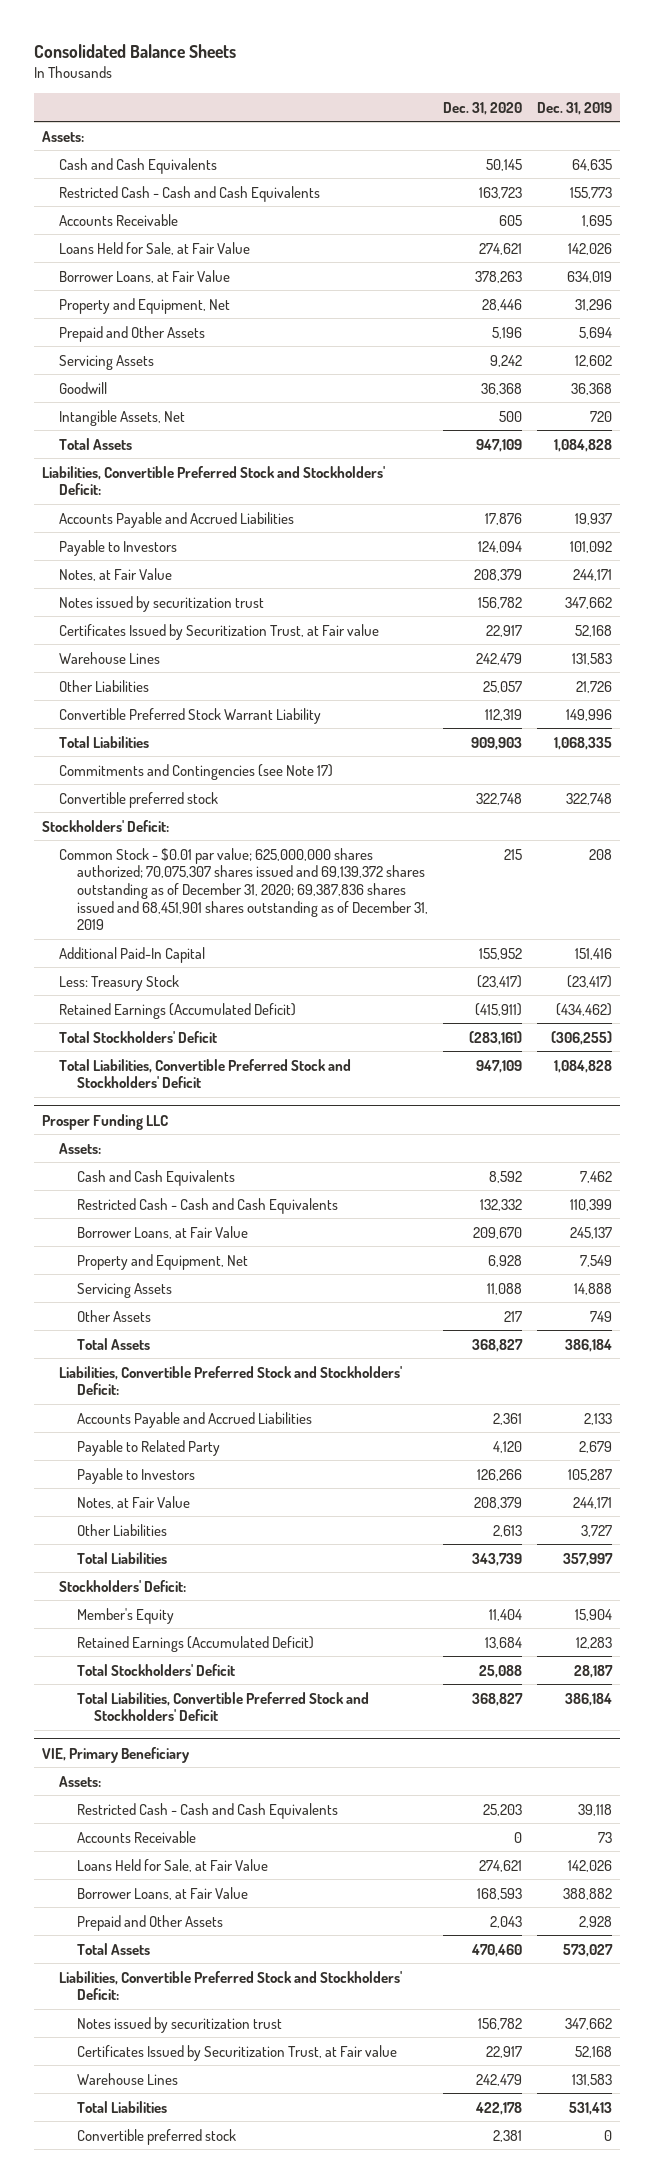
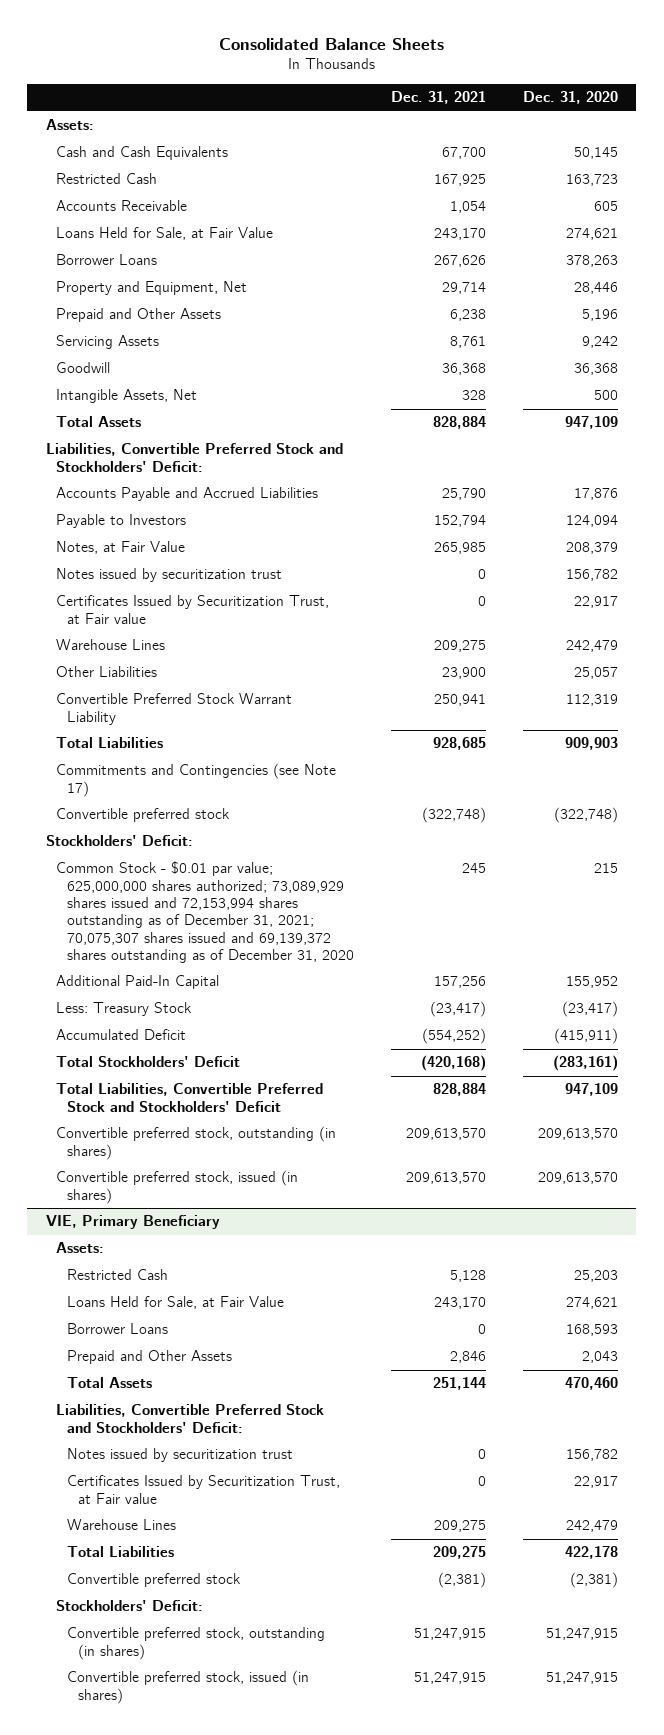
[537,101,613,115] Dec. 31, 2019 -> none
none -> [390,91,486,105] Dec. 31, 2021
[59,185,321,202] Restricted Cash - Cash and Cash Equivalents -> [56,173,158,185] Restricted Cash
[59,269,231,283] Borrower Loans, at Fair Value -> [56,254,158,266] Borrower Loans
[476,792,523,805] 322,748 -> [553,807,618,824] (322,748)
[59,847,428,931] Common Stock - $0.01 par value; 625,000,000 shares authorized; 70,075,307 shares issued and 69,139,372 shares outstanding as of December 31, 2020; 69,387,836 shares issued and 68,451,901 shares outstanding as of December 31, 2019 -> [56,861,354,963] Common Stock - $0.01 par value; 625,000,000 shares authorized; 73,089,929 shares issued and 72,153,994 shares outstanding as of December 31, 2021; 70,075,307 shares issued and 69,139,372 shares outstanding as of December 31, 2020
[59,1002,297,1019] Retained Earnings (Accumulated Deficit) -> [56,1029,187,1041] Accumulated Deficit
[41,1113,168,1130] Prosper Funding LLC -> none
[59,1142,102,1154] Assets: -> none
[76,1169,235,1186] Cash and Cash Equivalents -> none
[76,1197,338,1214] Restricted Cash - Cash and Cash Equivalents -> none
[76,1225,248,1239] Borrower Loans, at Fair Value -> none
[76,1253,248,1270] Property and Equipment, Net -> none
[76,1282,172,1298] Servicing Assets -> none
[76,1309,151,1322] Other Assets -> none
[76,1337,150,1350] Total Assets -> none
[59,1365,403,1396] Liabilities, Convertible Preferred Stock and Stockholders' Deficit: -> none
[76,1411,312,1428] Accounts Payable and Accrued Liabilities -> none
[76,1439,220,1456] Payable to Related Party -> none
[76,1467,195,1484] Payable to Investors -> none
[76,1495,190,1509] Notes, at Fair Value -> none
[76,1523,167,1536] Other Liabilities -> none
[76,1551,167,1564] Total Liabilities -> none
[59,1579,187,1592] Stockholders' Deficit: -> none
[76,1607,174,1624] Member's Equity -> none
[76,1635,314,1652] Retained Earnings (Accumulated Deficit) -> none
[76,1663,235,1676] Total Stockholders' Deficit -> none
[76,1691,369,1722] Total Liabilities, Convertible Preferred Stock and Stockholders' Deficit -> none
none -> [56,1126,337,1160] Convertible preferred stock, outstanding (in shares)
none -> [56,1170,299,1204] Convertible preferred stock, issued (in shares)
[76,1830,196,1843] Accounts Receivable -> none
[76,1802,338,1819] Restricted Cash - Cash and Cash Equivalents -> [66,1269,168,1281] Restricted Cash
[76,1886,248,1900] Borrower Loans, at Fair Value -> [66,1323,168,1335] Borrower Loans
[493,2129,523,2142] 2,381 -> [569,1572,618,1589] (2,381)
none -> [56,1600,204,1612] Stockholders' Deficit:
none -> [66,1627,325,1660] Convertible preferred stock, outstanding (in shares)
none -> [66,1670,309,1704] Convertible preferred stock, issued (in shares)

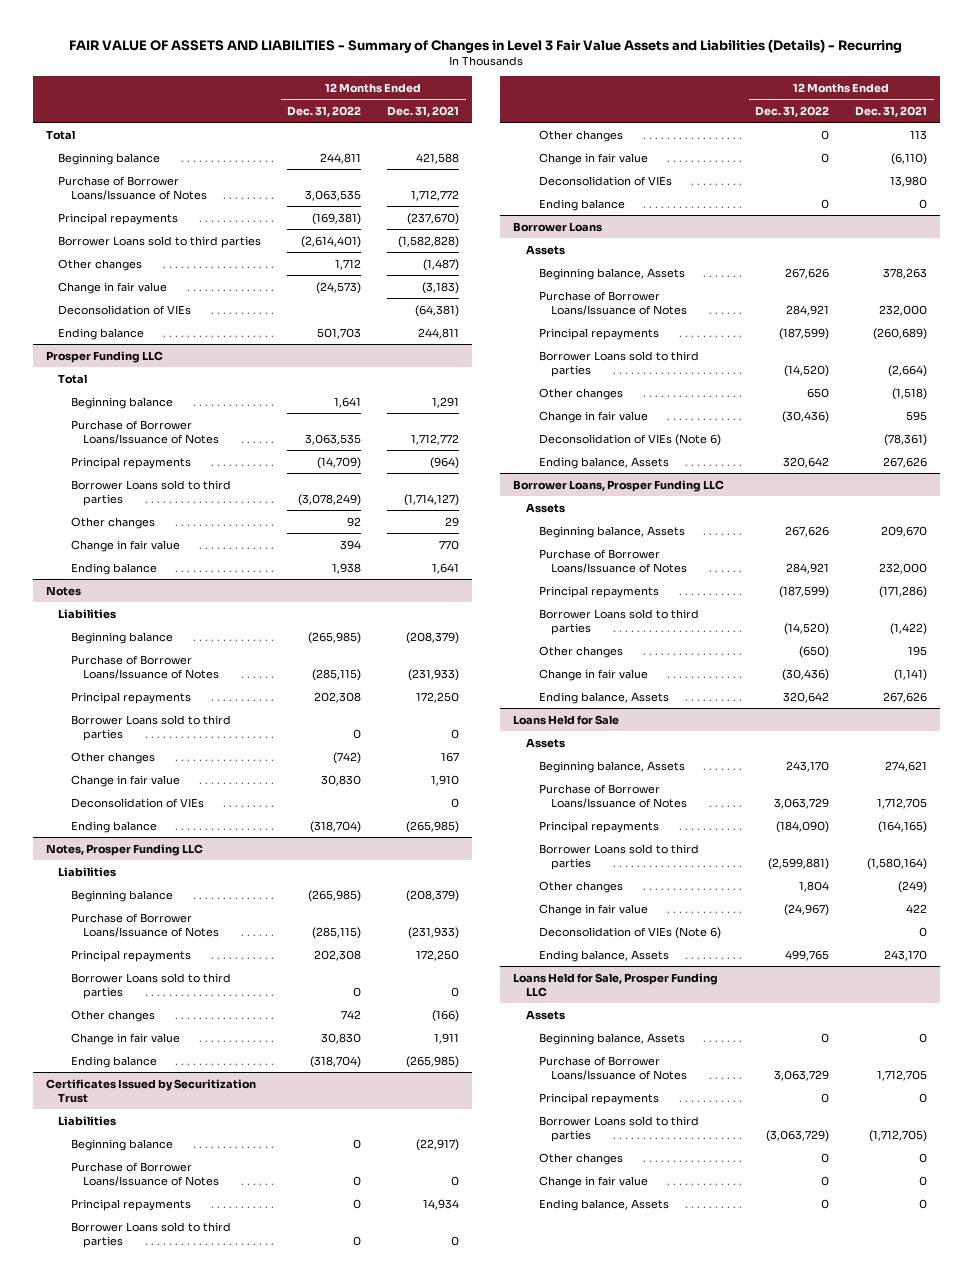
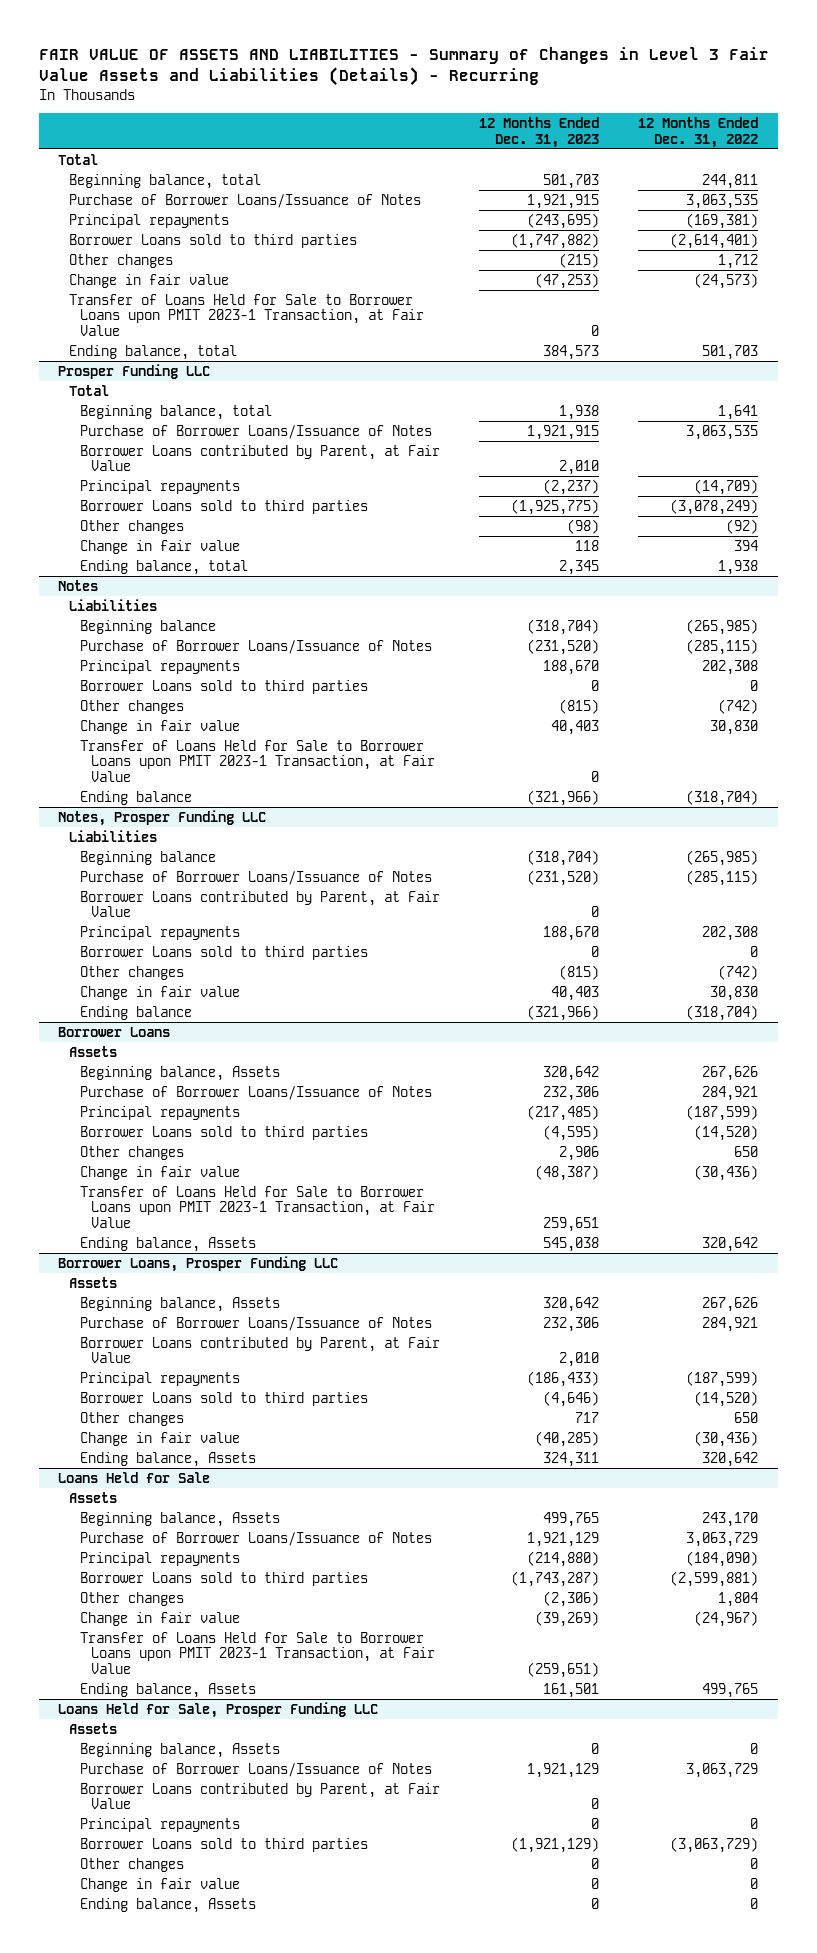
[387,105,460,117] Dec. 31, 2021 -> none
none -> [479,116,600,148] 12 Months Ended Dec. 31, 2023
[58,152,161,165] Beginning balance -> [69,173,262,189] Beginning balance, total
[58,304,192,315] Deconsolidation of VIEs -> none
none -> [69,293,425,337] Transfer of Loans Held for Sale to Borrower Loans upon PMIT 2023-1 Transaction, at Fair Value
[58,327,145,340] Ending balance -> [69,344,238,360] Ending balance, total
[70,396,173,409] Beginning balance -> [80,404,273,420] Beginning balance, total
none -> [80,444,441,472] Borrower Loans contributed by Parent, at Fair Value
[347,516,362,527] 92 -> [726,518,759,534] (92)
[70,562,157,575] Ending balance -> [80,559,249,575] Ending balance, total
[70,797,204,808] Deconsolidation of VIEs -> none
none -> [80,739,436,783] Transfer of Loans Held for Sale to Borrower Loans upon PMIT 2023-1 Transaction, at Fair Value
none -> [80,890,441,918] Borrower Loans contributed by Parent, at Fair Value
[341,1009,362,1019] 742 -> [718,964,759,980] (742)
[45,1078,256,1103] Certificates Issued by Securitization Trust -> none
[58,1115,117,1126] Liabilities -> none
[70,1138,173,1151] Beginning balance -> none
[70,1161,220,1186] Purchase of Borrower Loans/Issuance of Notes -> none
[70,1198,191,1211] Principal repayments -> none
[70,1221,231,1248] Borrower Loans sold to third parties -> none
[538,129,623,142] Other changes -> none
[538,152,648,165] Change in fair value -> none
[538,175,672,186] Deconsolidation of VIEs -> none
[538,198,625,211] Ending balance -> none
[538,433,721,446] Deconsolidation of VIEs (Note 6) -> none
none -> [80,1185,436,1229] Transfer of Loans Held for Sale to Borrower Loans upon PMIT 2023-1 Transaction, at Fair Value
none -> [80,1336,441,1364] Borrower Loans contributed by Parent, at Fair Value
[799,645,830,658] (650) -> [734,1411,759,1423] 650
[538,926,721,939] Deconsolidation of VIEs (Note 6) -> none
none -> [80,1631,436,1675] Transfer of Loans Held for Sale to Borrower Loans upon PMIT 2023-1 Transaction, at Fair Value
none -> [80,1782,441,1810] Borrower Loans contributed by Parent, at Fair Value

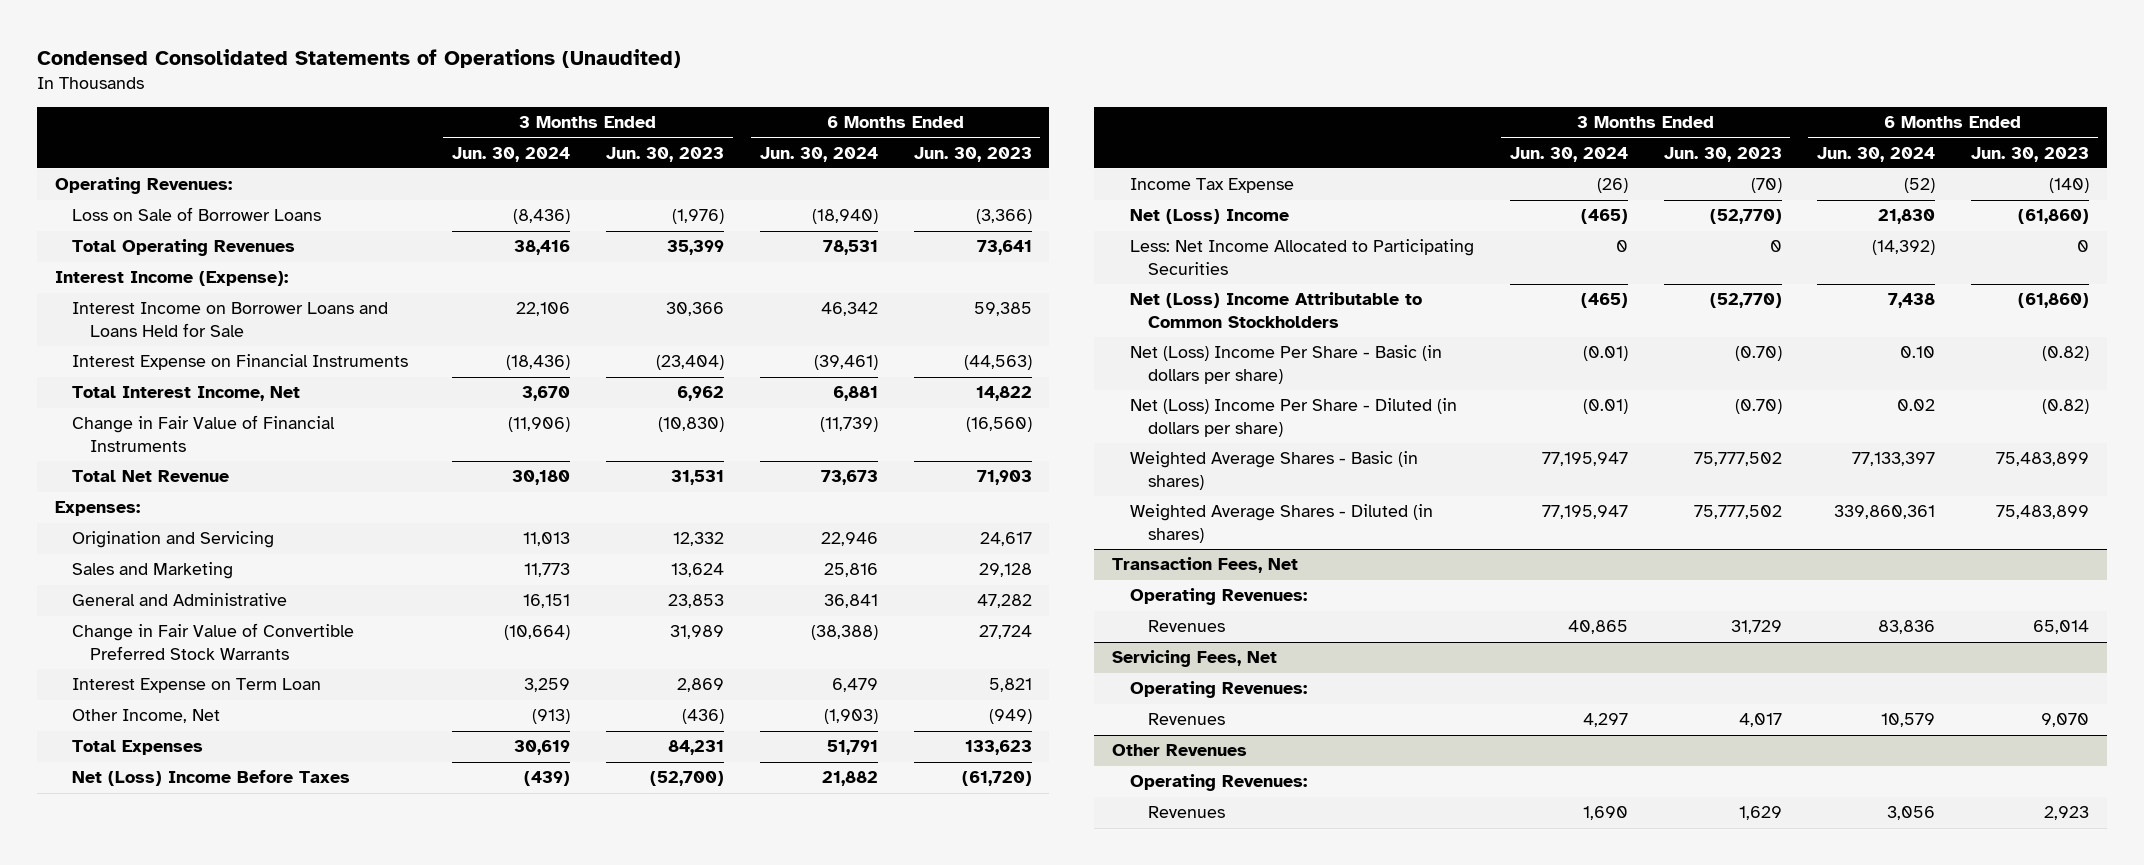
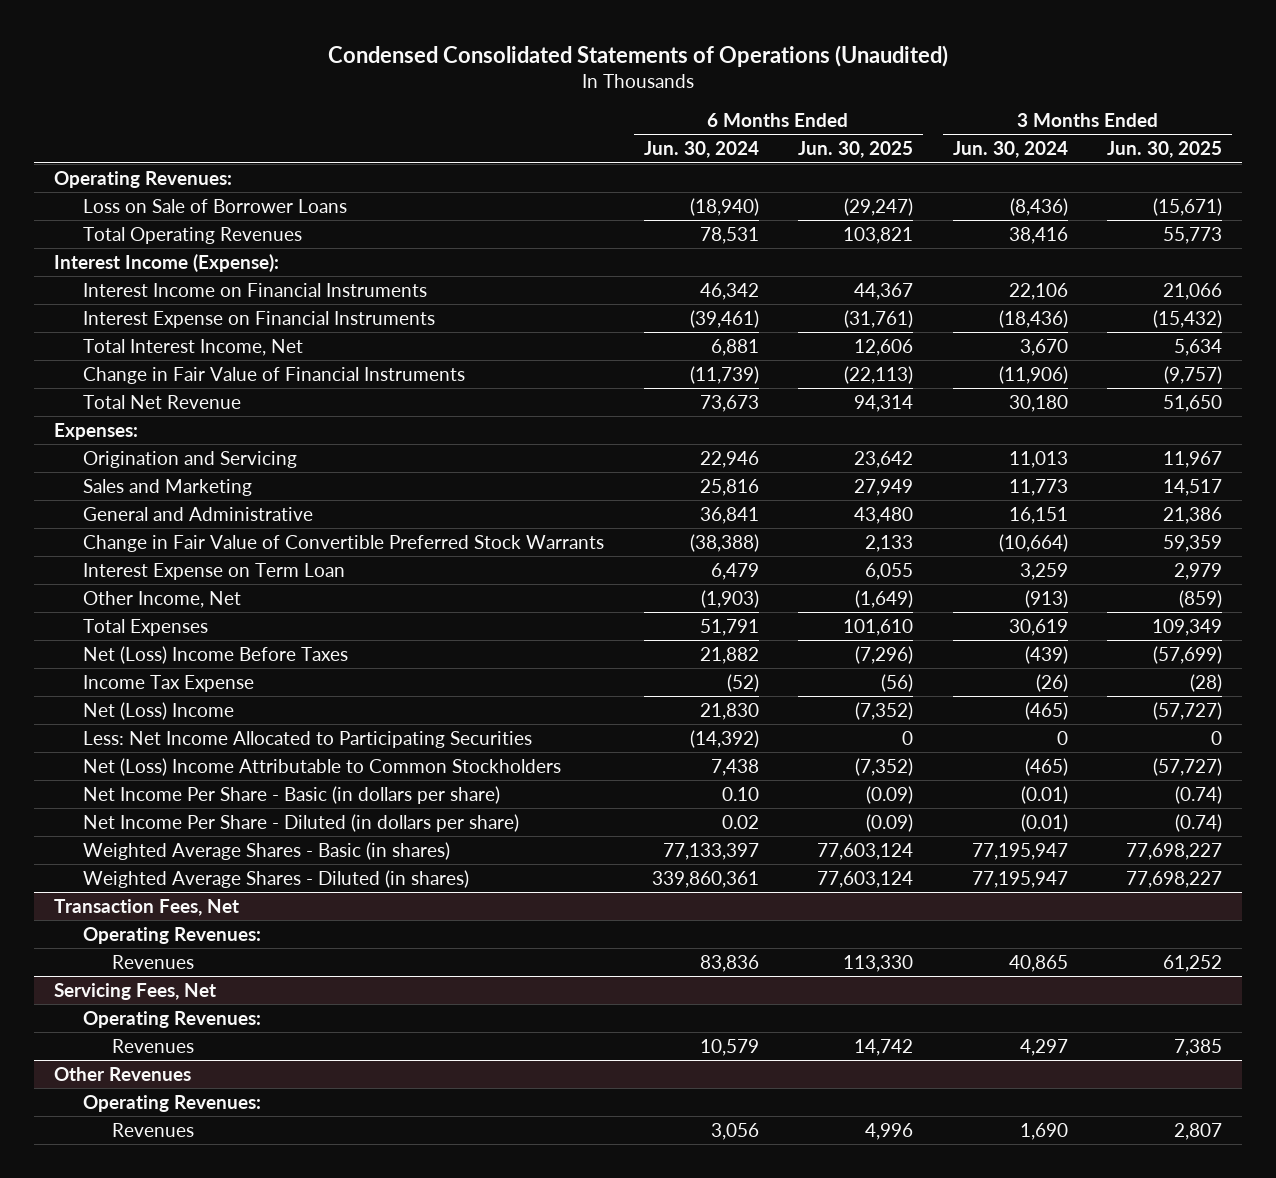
[605,146,724,162] Jun. 30, 2023 -> none
[913,146,1032,162] Jun. 30, 2023 -> none
none -> [798,141,914,159] Jun. 30, 2025
none -> [1107,141,1223,159] Jun. 30, 2025
[72,302,389,337] Interest Income on Borrower Loans and Loans Held for Sale -> [82,282,427,297] Interest Income on Financial Instruments
[1129,345,1442,384] Net (Loss) Income Per Share - Basic (in dollars per share) -> [82,785,500,804] Net Income Per Share - Basic (in dollars per share)
[1129,398,1457,437] Net (Loss) Income Per Share - Diluted (in dollars per share) -> [82,813,519,832] Net Income Per Share - Diluted (in dollars per share)

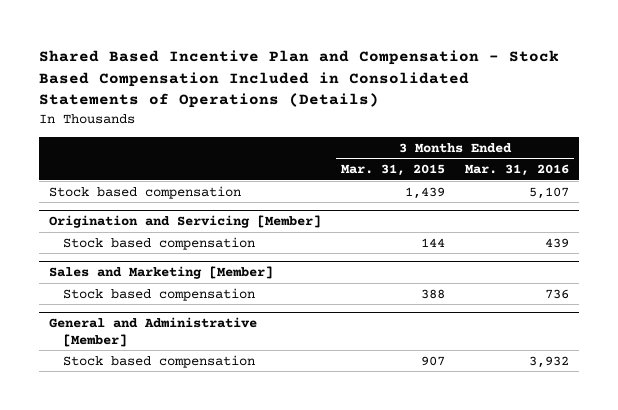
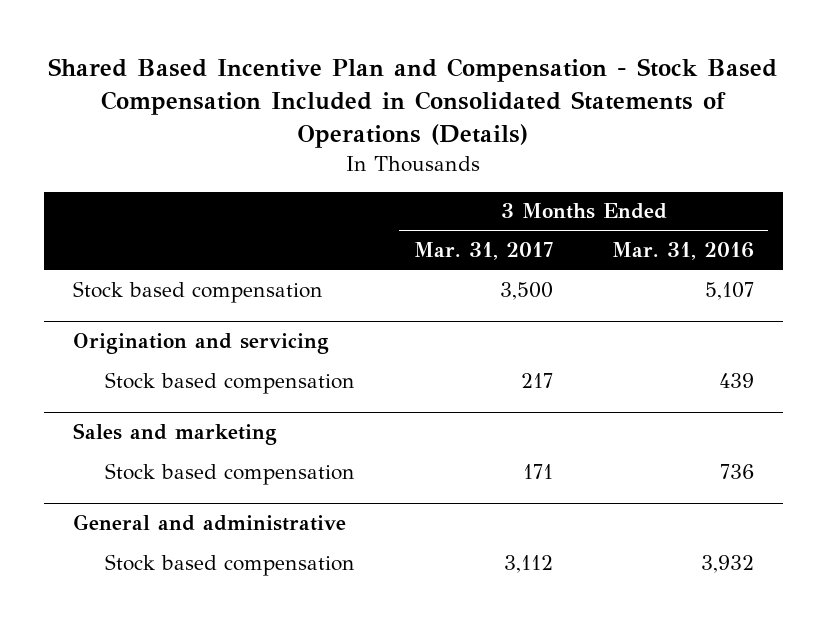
[341,164,446,177] Mar. 31, 2015 -> none
none -> [413,242,553,261] Mar. 31, 2017
[49,215,322,229] Origination and Servicing [Member] -> [73,333,330,355] Origination and servicing
[49,266,274,280] Sales and Marketing [Member] -> [73,423,278,446] Sales and marketing
[49,317,258,347] General and Administrative [Member] -> [73,514,347,532] General and administrative

